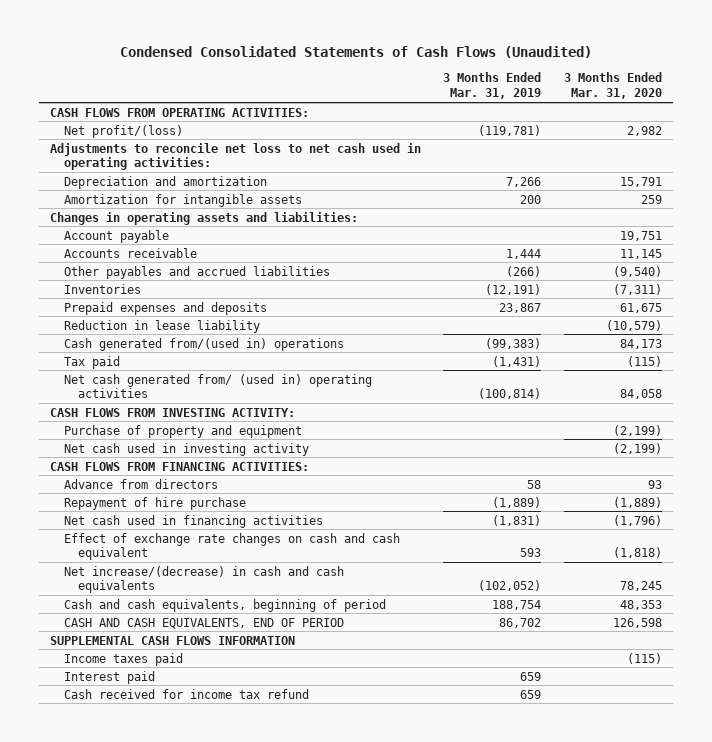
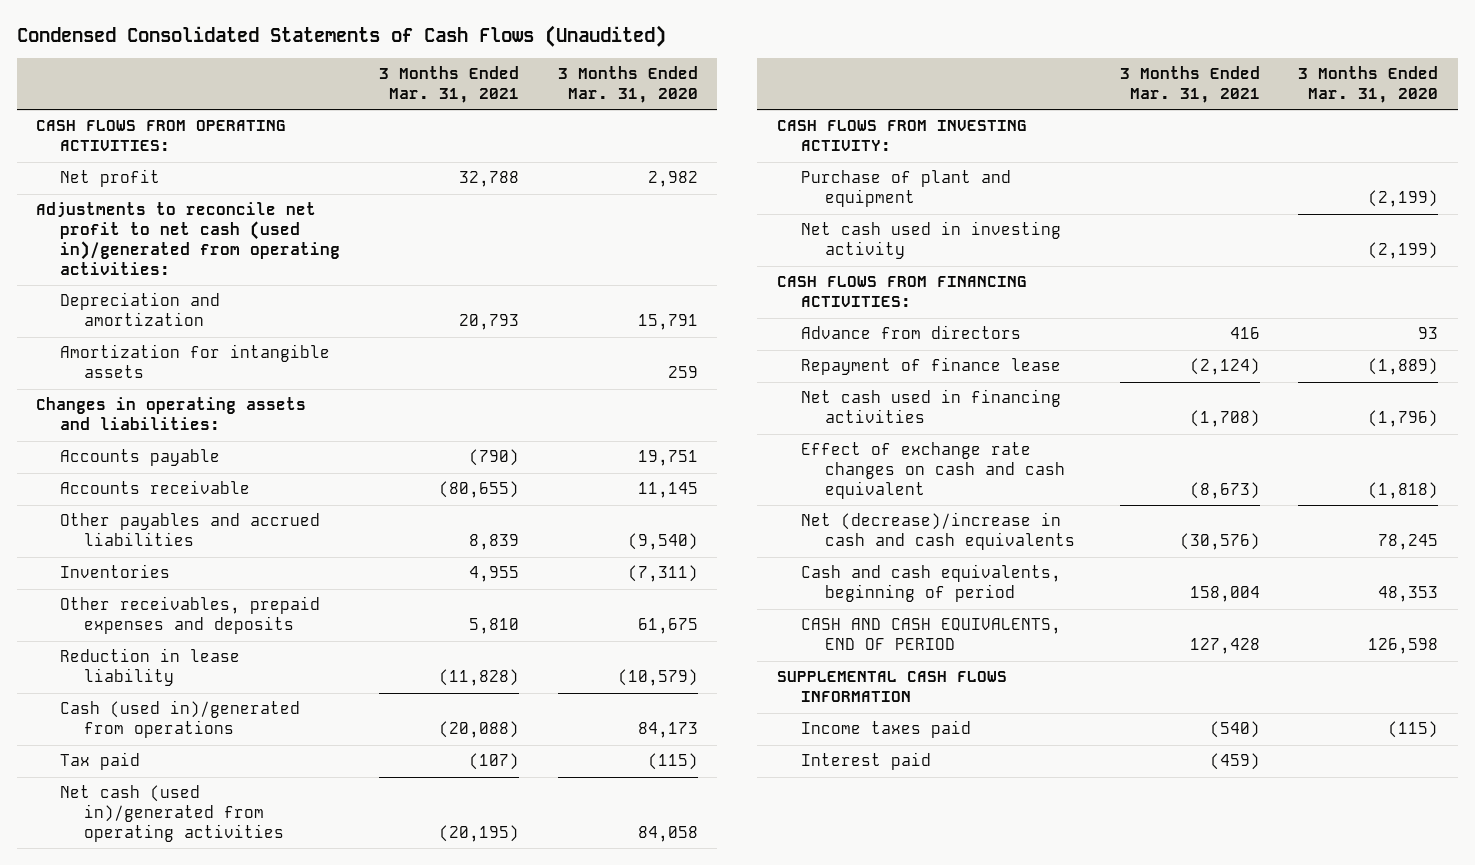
[443,72,542,100] 3 Months Ended Mar. 31, 2019 -> none
none -> [379,66,520,104] 3 Months Ended Mar. 31, 2021
[64,124,184,138] Net profit/(loss) -> [60,169,161,188] Net profit
[49,142,421,171] Adjustments to reconcile net loss to net cash used in operating activities: -> [36,202,341,275] Adjustments to reconcile net profit to net cash (used in)/generated from operating activities:
[64,229,170,243] Account payable -> [60,449,221,467] Accounts payable
[64,301,268,315] Prepaid expenses and deposits -> [60,596,321,635] Other receivables, prepaid expenses and deposits
[64,337,345,351] Cash generated from/(used in) operations -> [60,700,301,739] Cash (used in)/generated from operations
[64,373,373,399] Net cash generated from/ (used in) operating activities -> [60,785,285,843] Net cash (used in)/generated from operating activities
[64,424,303,438] Purchase of property and equipment -> [800,170,1011,208] Purchase of plant and equipment
[64,496,247,510] Repayment of hire purchase -> [800,357,1061,376] Repayment of finance lease
[64,565,345,594] Net increase/(decrease) in cash and cash equivalents -> [800,512,1075,551] Net (decrease)/increase in cash and cash equivalents
[64,688,310,699] Cash received for income tax refund -> none

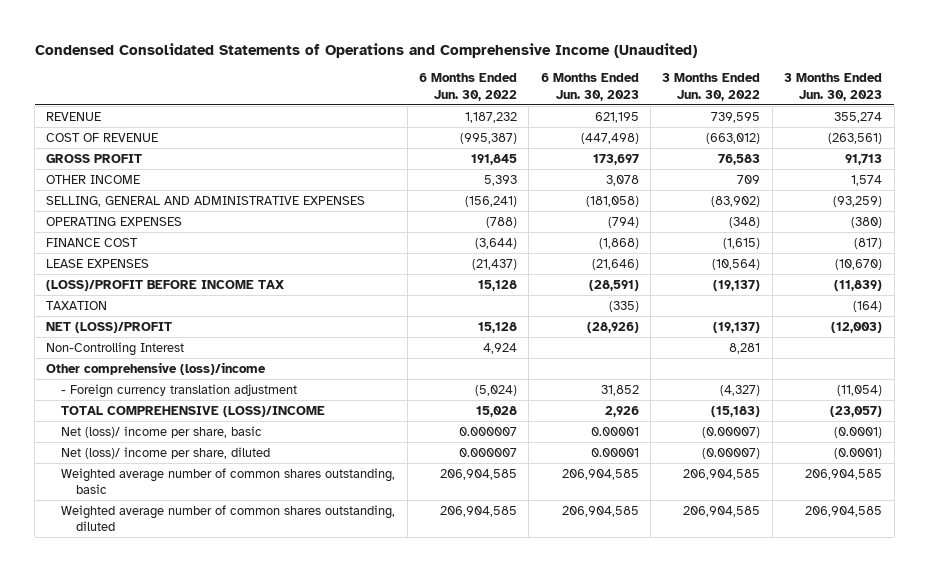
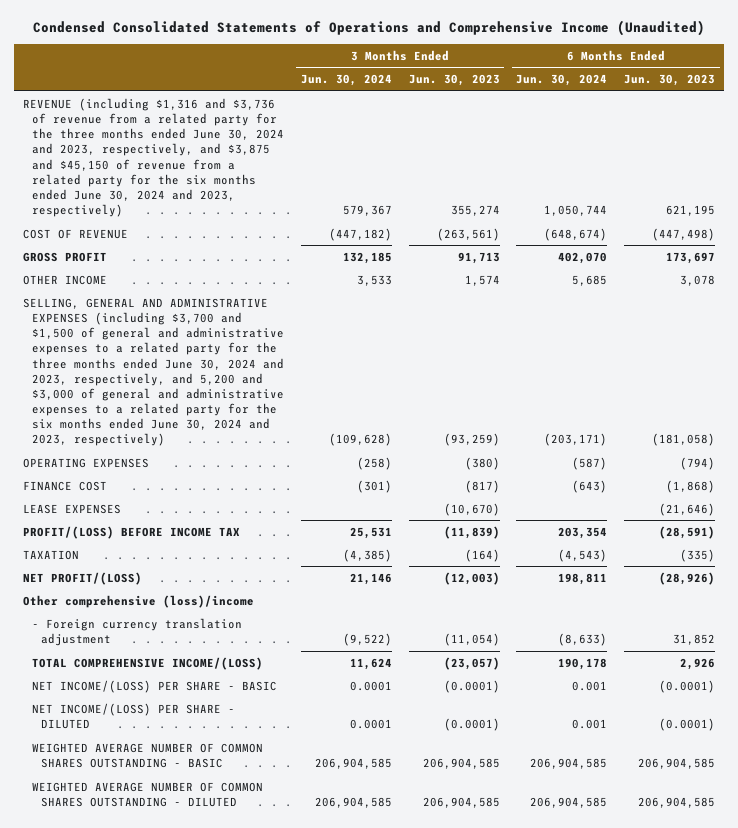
[418,73,517,101] 6 Months Ended Jun. 30, 2022 -> none
[662,73,761,101] 3 Months Ended Jun. 30, 2022 -> none
none -> [300,74,392,87] Jun. 30, 2024
none -> [516,74,608,87] Jun. 30, 2024
[46,111,102,121] REVENUE -> [22,97,284,218] REVENUE (including $1,316 and $3,736 of revenue from a related party for the three months ended June 30, 2024 and 2023, respectively, and $3,875 and $45,150 of revenue from a related party for the six months ended June 30, 2024 and 2023, respectively)
[46,195,366,207] SELLING, GENERAL AND ADMINISTRATIVE EXPENSES -> [22,297,284,447] SELLING, GENERAL AND ADMINISTRATIVE EXPENSES (including $3,700 and $1,500 of general and administrative expenses to a related party for the three months ended June 30, 2024 and 2023, respectively, and 5,200 and $3,000 of general and administrative expenses to a related party for the six months ended June 30, 2024 and 2023, respectively)
[46,279,285,291] (LOSS)/PROFIT BEFORE INCOME TAX -> [22,525,240,539] PROFIT/(LOSS) BEFORE INCOME TAX
[46,341,185,356] Non-Controlling Interest -> none
[46,321,173,333] NET (LOSS)/PROFIT -> [22,571,142,585] NET PROFIT/(LOSS)
[61,405,326,417] TOTAL COMPREHENSIVE (LOSS)/INCOME -> [31,656,263,670] TOTAL COMPREHENSIVE INCOME/(LOSS)
[61,425,263,438] Net (loss)/ income per share, basic -> [31,679,277,693] NET INCOME/(LOSS) PER SHARE - BASIC
[590,426,639,436] 0.00001 -> [659,679,716,693] (0.0001)
[61,446,271,459] Net (loss)/ income per share, diluted -> [31,702,235,729] NET INCOME/(LOSS) PER SHARE - DILUTED
[590,447,639,457] 0.00001 -> [659,717,716,731] (0.0001)
[61,467,396,495] Weighted average number of common shares outstanding, basic -> [31,742,263,768] WEIGHTED AVERAGE NUMBER OF COMMON SHARES OUTSTANDING - BASIC
[61,504,396,532] Weighted average number of common shares outstanding, diluted -> [31,781,263,807] WEIGHTED AVERAGE NUMBER OF COMMON SHARES OUTSTANDING - DILUTED

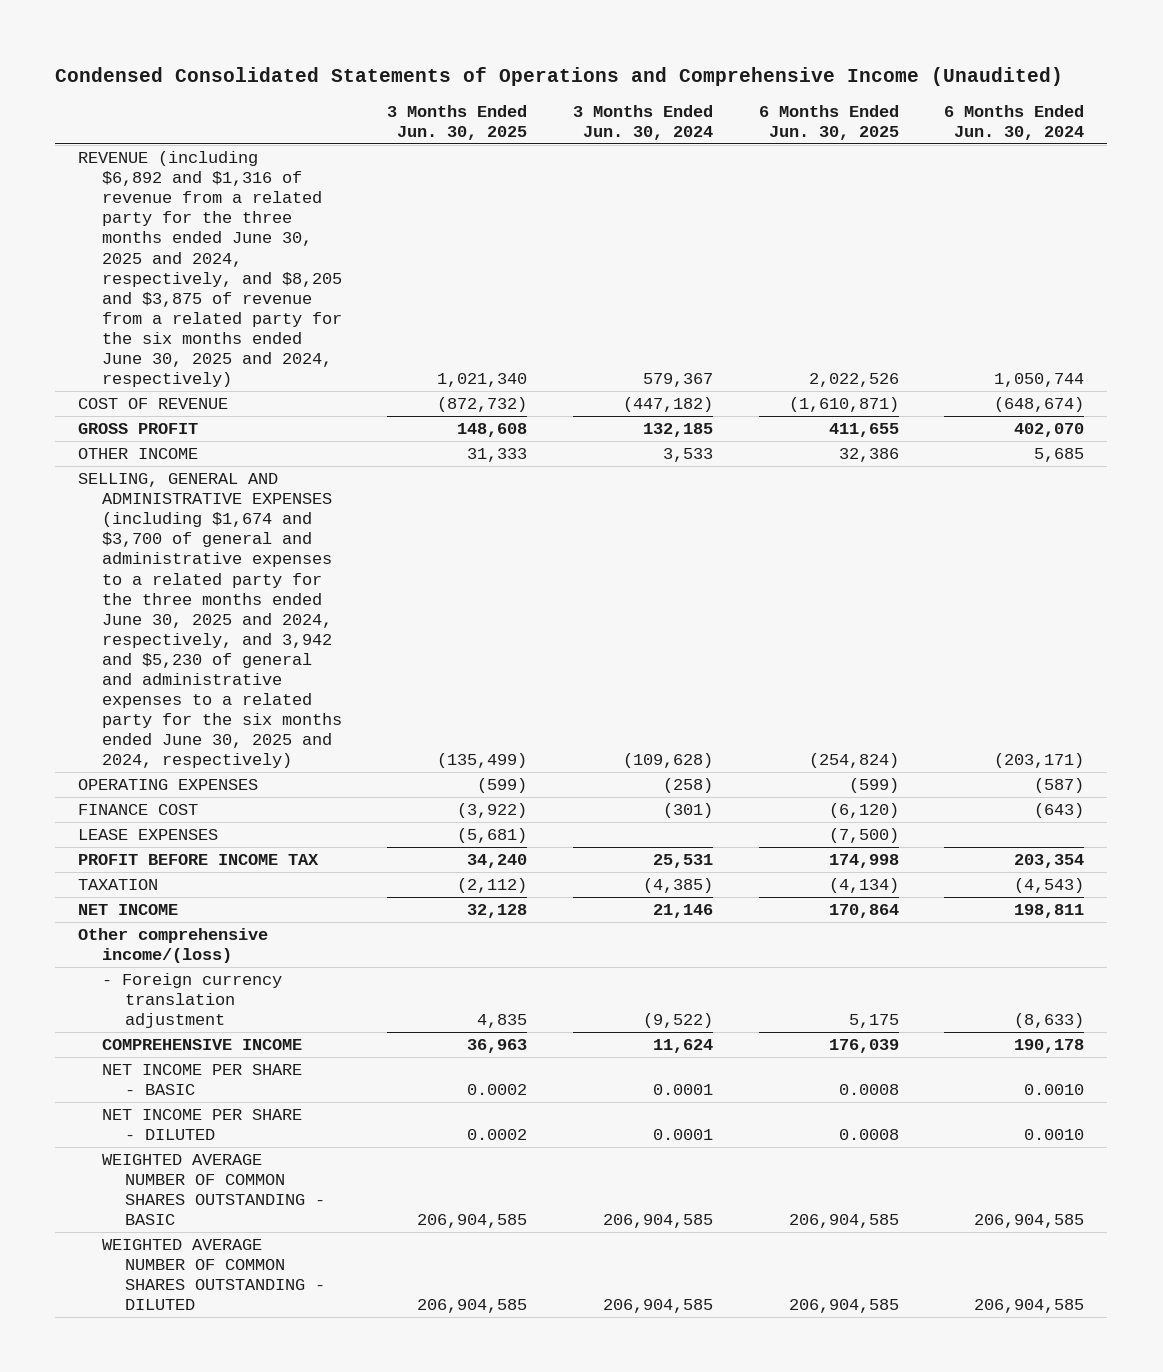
[408,74,500,87] Jun. 30, 2023 -> none
[624,74,716,87] Jun. 30, 2023 -> none
none -> [387,105,528,141] 3 Months Ended Jun. 30, 2025
none -> [758,105,899,141] 6 Months Ended Jun. 30, 2025
[22,97,284,218] REVENUE (including $1,316 and $3,736 of revenue from a related party for the three months ended June 30, 2024 and 2023, respectively, and $3,875 and $45,150 of revenue from a related party for the six months ended June 30, 2024 and 2023, respectively) -> [78,151,342,388] REVENUE (including $6,892 and $1,316 of revenue from a related party for the three months ended June 30, 2025 and 2024, respectively, and $8,205 and $3,875 of revenue from a related party for the six months ended June 30, 2025 and 2024, respectively)
[22,297,284,447] SELLING, GENERAL AND ADMINISTRATIVE EXPENSES (including $3,700 and $1,500 of general and administrative expenses to a related party for the three months ended June 30, 2024 and 2023, respectively, and 5,200 and $3,000 of general and administrative expenses to a related party for the six months ended June 30, 2024 and 2023, respectively) -> [78,473,342,769] SELLING, GENERAL AND ADMINISTRATIVE EXPENSES (including $1,674 and $3,700 of general and administrative expenses to a related party for the three months ended June 30, 2025 and 2024, respectively, and 3,942 and $5,230 of general and administrative expenses to a related party for the six months ended June 30, 2025 and 2024, respectively)
[22,525,240,539] PROFIT/(LOSS) BEFORE INCOME TAX -> [78,854,320,866] PROFIT BEFORE INCOME TAX
[22,571,142,585] NET PROFIT/(LOSS) -> [78,904,179,916] NET INCOME
[22,594,254,608] Other comprehensive (loss)/income -> [78,928,269,964] Other comprehensive income/(loss)
[31,656,263,670] TOTAL COMPREHENSIVE INCOME/(LOSS) -> [101,1039,302,1051] COMPREHENSIVE INCOME
[31,679,277,693] NET INCOME/(LOSS) PER SHARE - BASIC -> [101,1064,302,1096] NET INCOME PER SHARE - BASIC
[572,680,608,691] 0.001 -> [1024,1084,1085,1096] 0.0010
[31,702,235,729] NET INCOME/(LOSS) PER SHARE - DILUTED -> [101,1109,302,1141] NET INCOME PER SHARE - DILUTED
[572,718,608,729] 0.001 -> [1024,1129,1085,1141] 0.0010

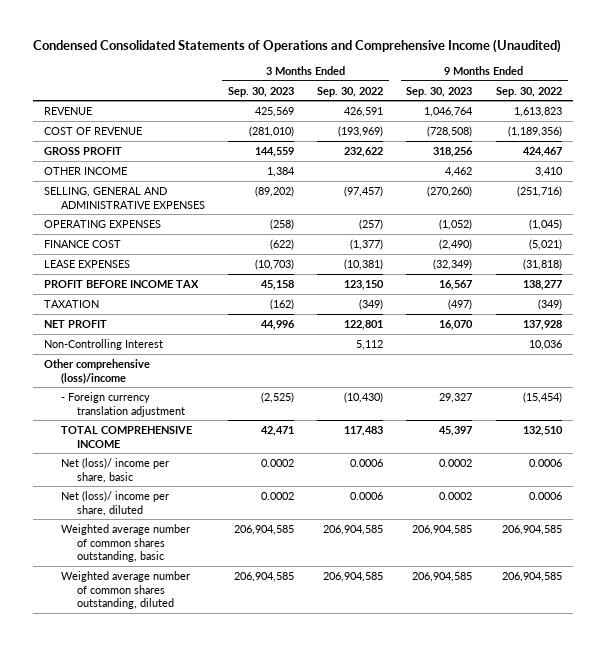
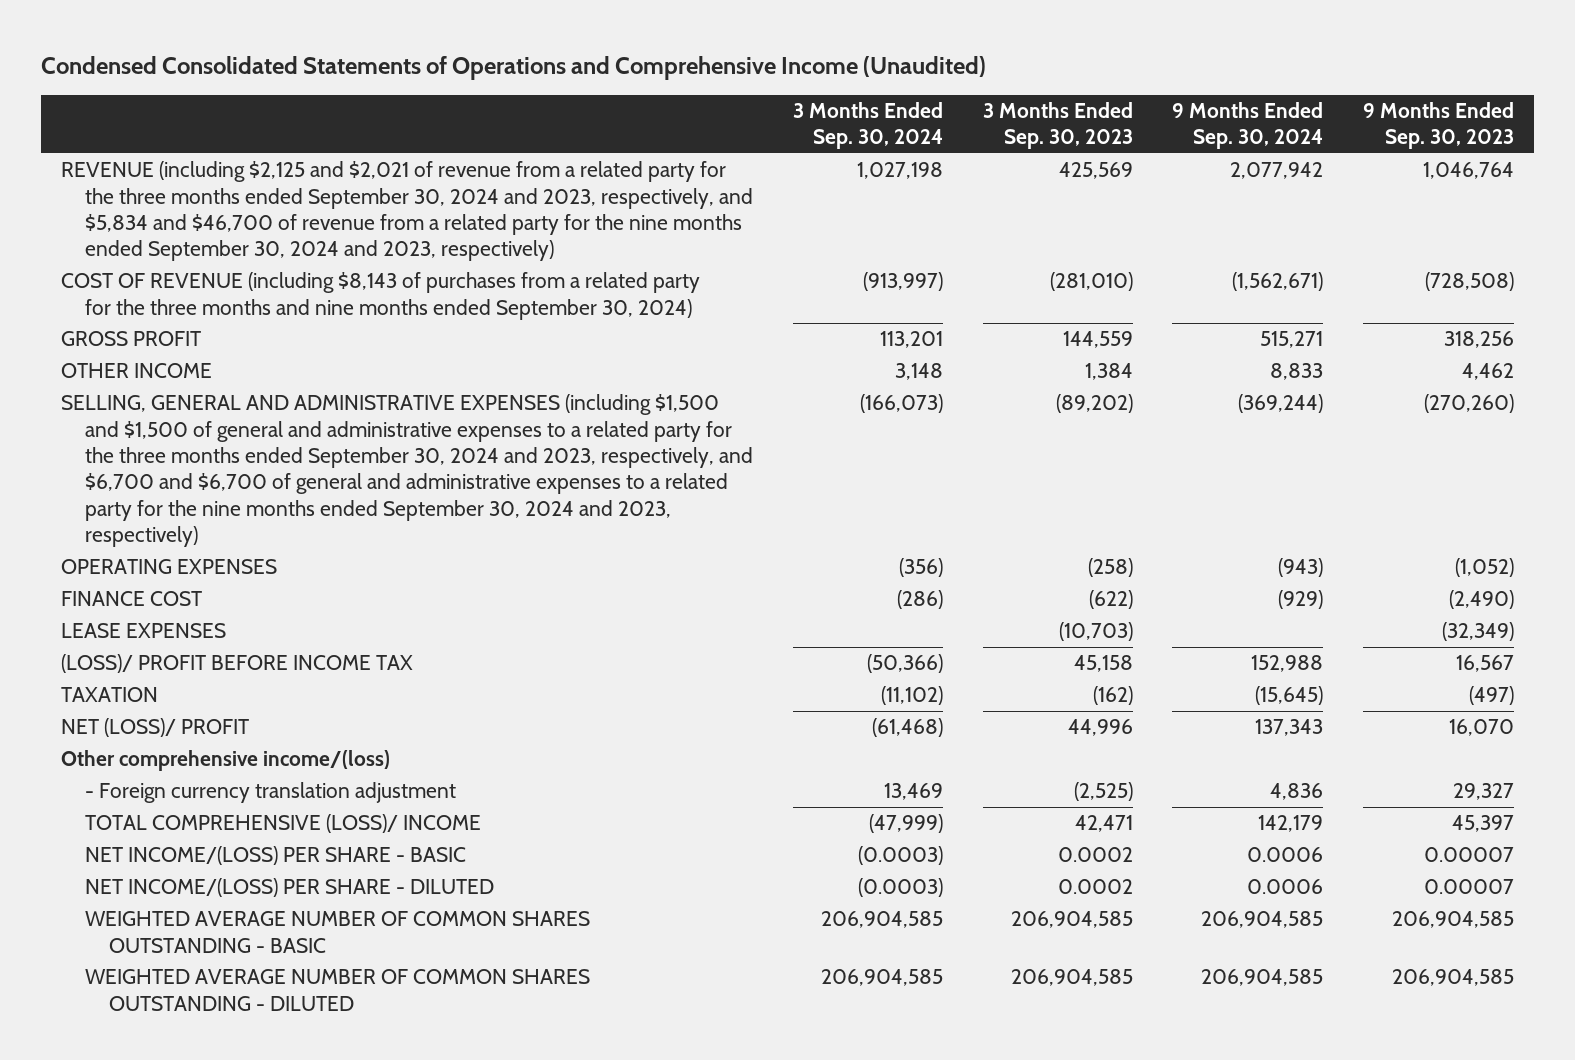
[317,86,384,97] Sep. 30, 2022 -> none
[495,86,562,97] Sep. 30, 2022 -> none
none -> [792,101,943,150] 3 Months Ended Sep. 30, 2024
none -> [1172,101,1324,150] 9 Months Ended Sep. 30, 2024
[44,106,93,115] REVENUE -> [60,161,753,262] REVENUE (including $2,125 and $2,021 of revenue from a related party for the three months ended September 30, 2024 and 2023, respectively, and $5,834 and $46,700 of revenue from a related party for the nine months ended September 30, 2024 and 2023, respectively)
[44,126,143,135] COST OF REVENUE -> [60,272,700,320] COST OF REVENUE (including $8,143 of purchases from a related party for the three months and nine months ended September 30, 2024)
[44,186,205,209] SELLING, GENERAL AND ADMINISTRATIVE EXPENSES -> [60,394,753,548] SELLING, GENERAL AND ADMINISTRATIVE EXPENSES (including $1,500 and $1,500 of general and administrative expenses to a related party for the three months ended September 30, 2024 and 2023, respectively, and $6,700 and $6,700 of general and administrative expenses to a related party for the nine months ended September 30, 2024 and 2023, respectively)
[44,279,200,288] PROFIT BEFORE INCOME TAX -> [60,654,413,674] (LOSS)/ PROFIT BEFORE INCOME TAX
[44,338,164,350] Non-Controlling Interest -> none
[44,319,108,328] NET PROFIT -> [60,718,249,738] NET (LOSS)/ PROFIT
[44,358,151,384] Other comprehensive (loss)/income -> [60,750,390,772] Other comprehensive income/(loss)
[60,425,192,448] TOTAL COMPREHENSIVE INCOME -> [84,814,481,834] TOTAL COMPREHENSIVE (LOSS)/ INCOME
[60,457,169,483] Net (loss)/ income per share, basic -> [84,846,466,866] NET INCOME/(LOSS) PER SHARE - BASIC
[439,458,473,467] 0.0002 -> [1424,847,1515,863] 0.00007
[60,490,169,516] Net (loss)/ income per share, diluted -> [84,878,494,898] NET INCOME/(LOSS) PER SHARE - DILUTED
[439,491,473,500] 0.0002 -> [1424,879,1515,895] 0.00007
[60,523,190,563] Weighted average number of common shares outstanding, basic -> [84,911,590,953] WEIGHTED AVERAGE NUMBER OF COMMON SHARES OUTSTANDING - BASIC
[60,570,190,610] Weighted average number of common shares outstanding, diluted -> [84,969,590,1011] WEIGHTED AVERAGE NUMBER OF COMMON SHARES OUTSTANDING - DILUTED

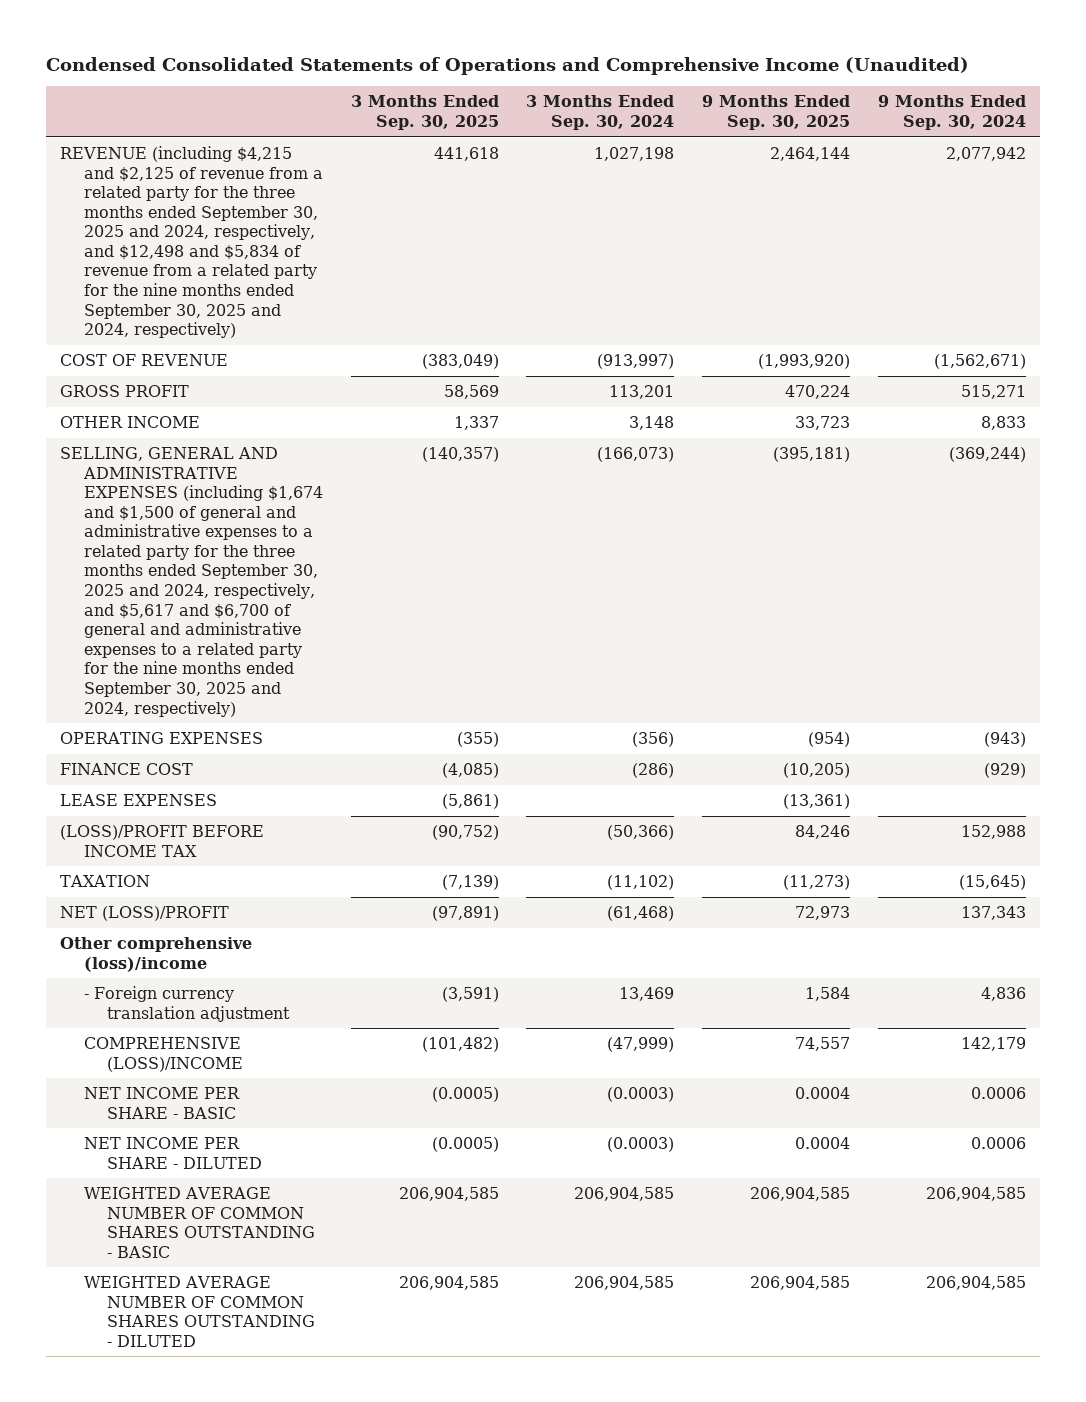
[982,101,1133,150] 3 Months Ended Sep. 30, 2023 -> none
[1363,101,1515,150] 9 Months Ended Sep. 30, 2023 -> none
none -> [350,95,499,130] 3 Months Ended Sep. 30, 2025
none -> [702,95,851,130] 9 Months Ended Sep. 30, 2025
[60,161,753,262] REVENUE (including $2,125 and $2,021 of revenue from a related party for the three months ended September 30, 2024 and 2023, respectively, and $5,834 and $46,700 of revenue from a related party for the nine months ended September 30, 2024 and 2023, respectively) -> [60,146,323,339] REVENUE (including $4,215 and $2,125 of revenue from a related party for the three months ended September 30, 2025 and 2024, respectively, and $12,498 and $5,834 of revenue from a related party for the nine months ended September 30, 2025 and 2024, respectively)
[60,272,700,320] COST OF REVENUE (including $8,143 of purchases from a related party for the three months and nine months ended September 30, 2024) -> [60,354,229,367] COST OF REVENUE
[60,394,753,548] SELLING, GENERAL AND ADMINISTRATIVE EXPENSES (including $1,500 and $1,500 of general and administrative expenses to a related party for the three months ended September 30, 2024 and 2023, respectively, and $6,700 and $6,700 of general and administrative expenses to a related party for the nine months ended September 30, 2024 and 2023, respectively) -> [60,447,323,717] SELLING, GENERAL AND ADMINISTRATIVE EXPENSES (including $1,674 and $1,500 of general and administrative expenses to a related party for the three months ended September 30, 2025 and 2024, respectively, and $5,617 and $6,700 of general and administrative expenses to a related party for the nine months ended September 30, 2025 and 2024, respectively)
[60,654,413,674] (LOSS)/ PROFIT BEFORE INCOME TAX -> [60,825,265,857] (LOSS)/PROFIT BEFORE INCOME TAX
[60,718,249,738] NET (LOSS)/ PROFIT -> [60,906,230,922] NET (LOSS)/PROFIT
[60,750,390,772] Other comprehensive income/(loss) -> [60,937,253,972] Other comprehensive (loss)/income
[84,814,481,834] TOTAL COMPREHENSIVE (LOSS)/ INCOME -> [83,1037,244,1072] COMPREHENSIVE (LOSS)/INCOME
[84,846,466,866] NET INCOME/(LOSS) PER SHARE - BASIC -> [83,1087,240,1119] NET INCOME PER SHARE - BASIC
[84,878,494,898] NET INCOME/(LOSS) PER SHARE - DILUTED -> [83,1137,263,1169] NET INCOME PER SHARE - DILUTED

